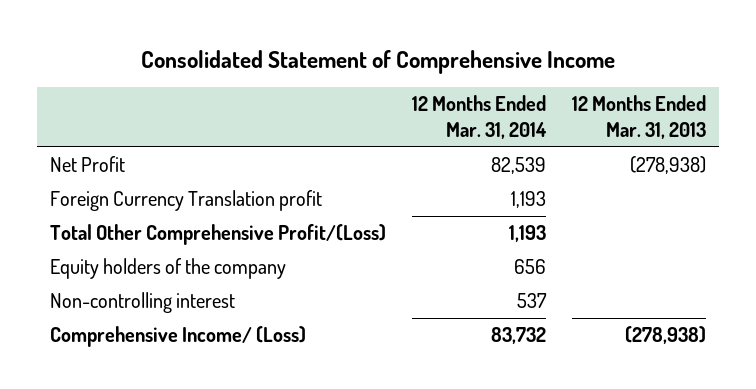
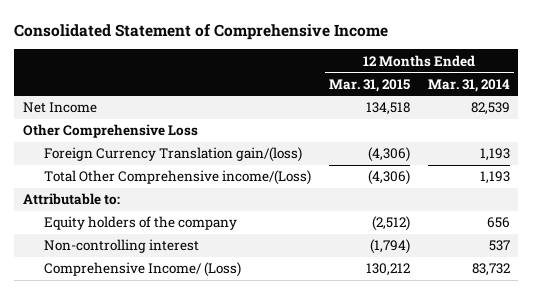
[572,95,707,139] 12 Months Ended Mar. 31, 2013 -> none
none -> [328,78,410,92] Mar. 31, 2015
[49,156,125,173] Net Profit -> [23,102,98,114] Net Income
none -> [23,124,199,139] Other Comprehensive Loss
[49,190,322,212] Foreign Currency Translation profit -> [44,147,303,163] Foreign Currency Translation gain/(loss)
[49,224,386,246] Total Other Comprehensive Profit/(Loss) -> [44,170,312,186] Total Other Comprehensive income/(Loss)
none -> [23,193,121,206] Attributable to:

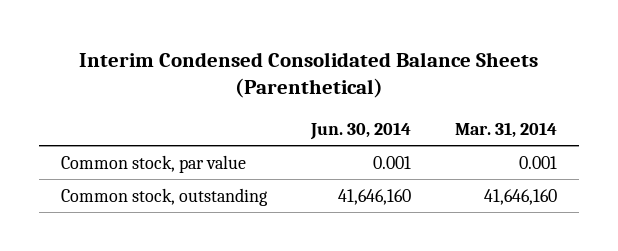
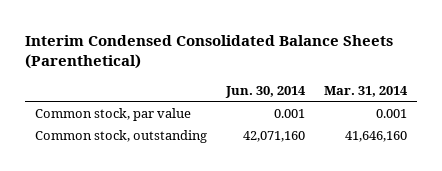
[338,188,412,205] 41,646,160 -> [242,130,305,142] 42,071,160

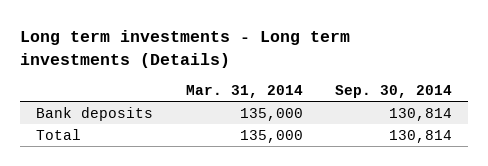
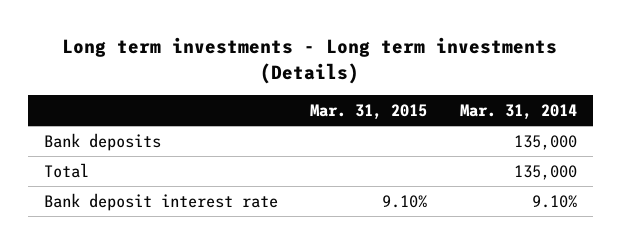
[335,84,453,98] Sep. 30, 2014 -> none
none -> [310,103,428,120] Mar. 31, 2015
none -> [43,192,278,211] Bank deposit interest rate

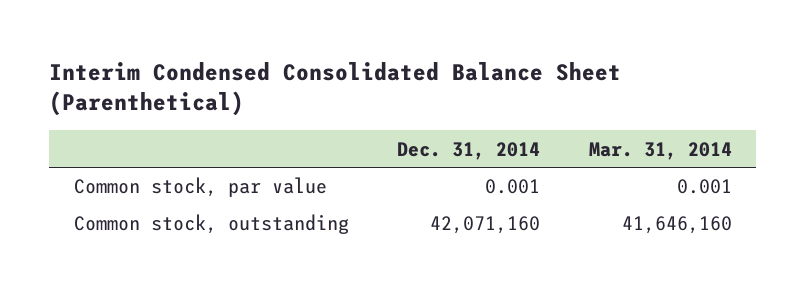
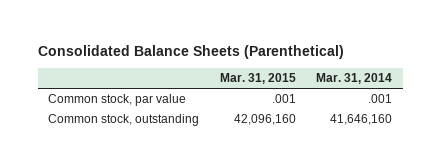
[49,61,622,117] Interim Condensed Consolidated Balance Sheet (Parenthetical) -> [37,45,344,60] Consolidated Balance Sheets (Parenthetical)
[397,141,541,160] Dec. 31, 2014 -> none
none -> [219,73,296,85] Mar. 31, 2015
[677,179,733,195] 0.001 -> [368,93,393,103] .001

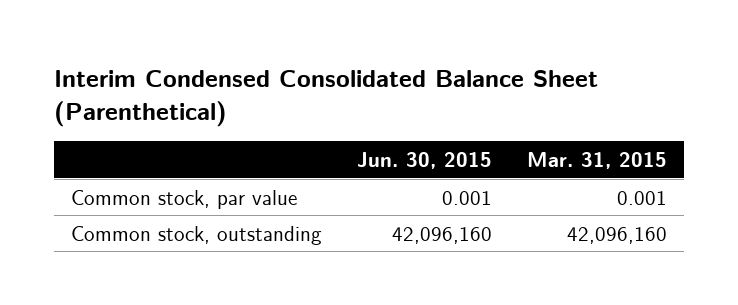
[37,45,344,60] Consolidated Balance Sheets (Parenthetical) -> [54,70,599,128] Interim Condensed Consolidated Balance Sheet (Parenthetical)
[316,73,393,85] Mar. 31, 2014 -> none
none -> [357,151,493,169] Jun. 30, 2015
[271,93,296,103] .001 -> [616,190,667,205] 0.001

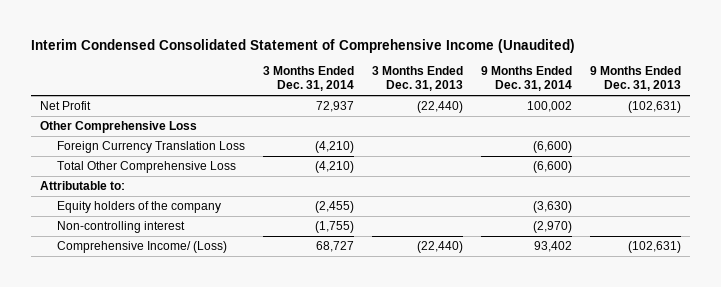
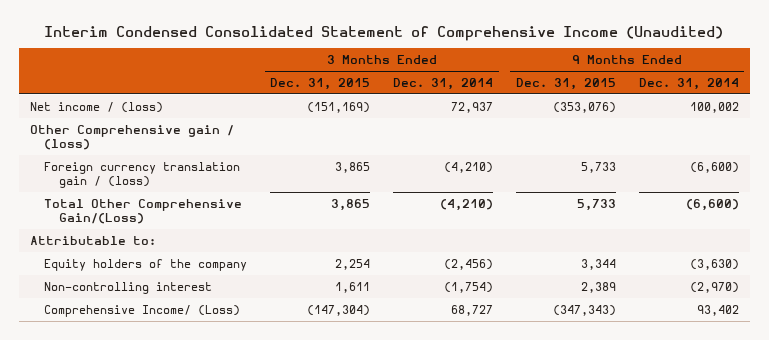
[371,66,463,92] 3 Months Ended Dec. 31, 2013 -> none
[590,66,682,92] 9 Months Ended Dec. 31, 2013 -> none
none -> [270,77,371,90] Dec. 31, 2015
none -> [515,77,616,90] Dec. 31, 2015
[40,100,92,110] Net Profit -> [30,101,164,113] Net income / (loss)
[40,120,198,133] Other Comprehensive Loss -> [30,124,235,150] Other Comprehensive gain / (loss)
[56,140,245,153] Foreign Currency Translation Loss -> [44,161,241,188] Foreign currency translation gain / (loss)
[56,160,236,173] Total Other Comprehensive Loss -> [44,198,243,224] Total Other Comprehensive Gain/(Loss)
[314,200,354,213] (2,455) -> [444,258,494,270] (2,456)
[314,220,354,233] (1,755) -> [444,281,494,293] (1,754)

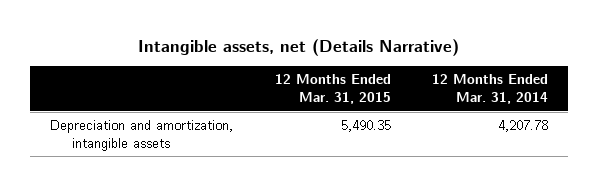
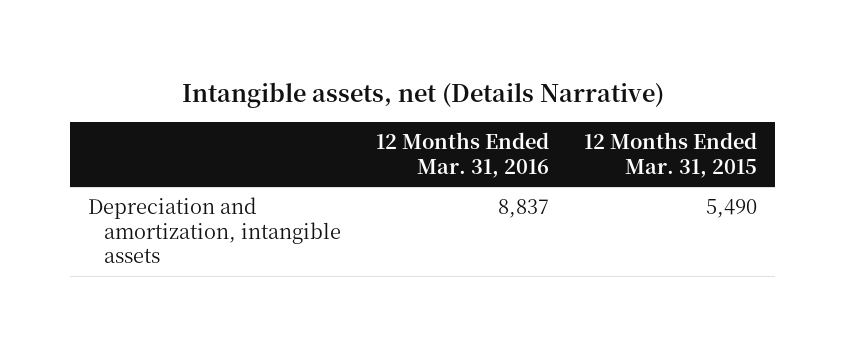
[431,74,548,105] 12 Months Ended Mar. 31, 2014 -> none
none -> [376,132,550,178] 12 Months Ended Mar. 31, 2016
[340,120,391,133] 5,490.35 -> [706,199,758,219] 5,490

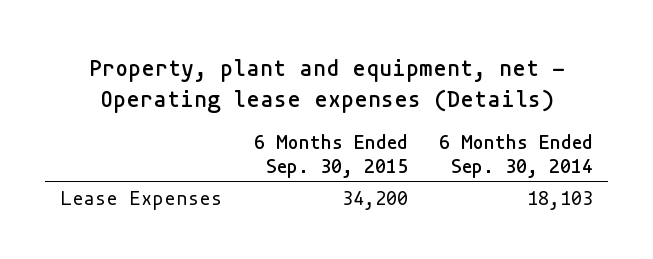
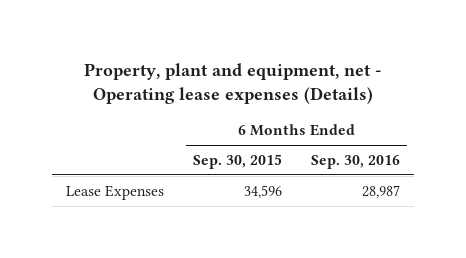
[438,133,593,179] 6 Months Ended Sep. 30, 2014 -> none
none -> [311,154,401,169] Sep. 30, 2016
[341,191,408,211] 34,200 -> [244,184,283,198] 34,596

